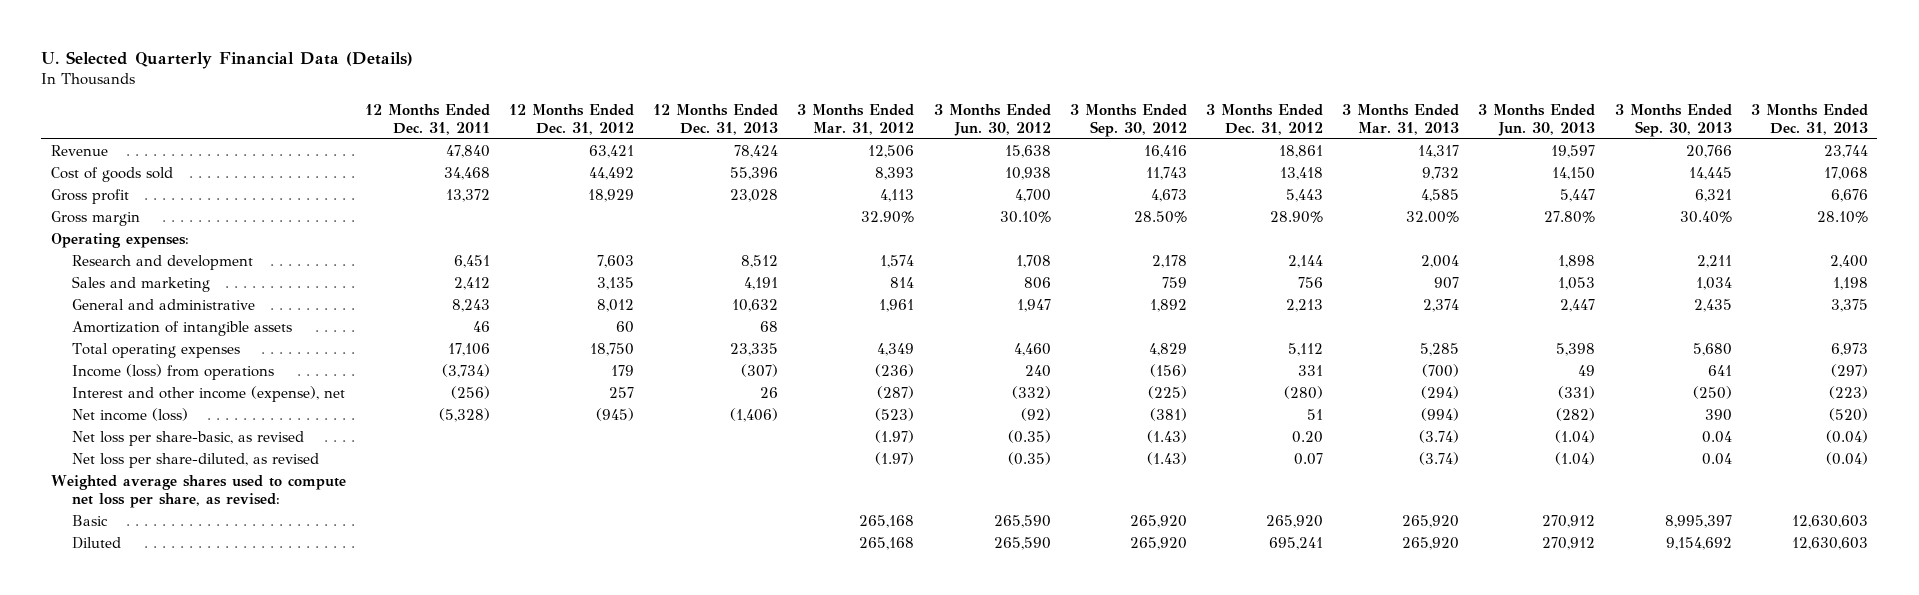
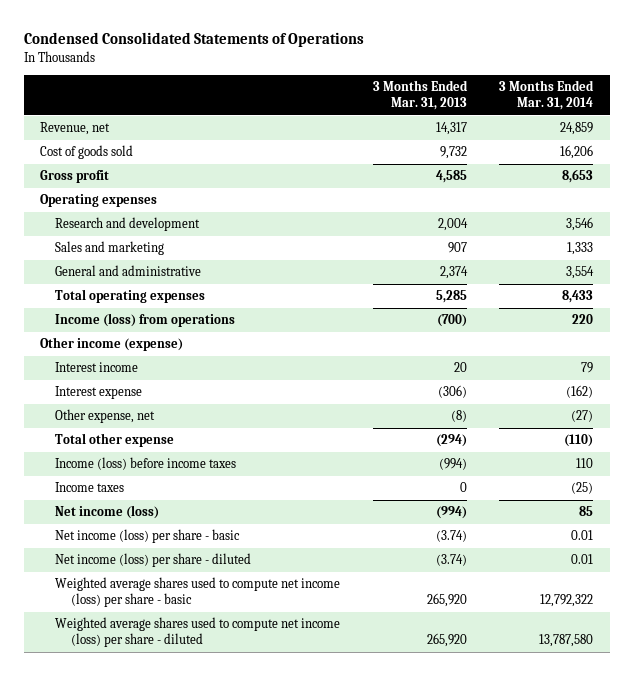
[41,51,414,70] U. Selected Quarterly Financial Data (Details) -> [23,32,364,48] Condensed Consolidated Statements of Operations
[364,103,490,135] 12 Months Ended Dec. 31, 2011 -> none
[509,103,635,135] 12 Months Ended Dec. 31, 2012 -> none
[653,103,779,135] 12 Months Ended Dec. 31, 2013 -> none
[797,103,915,135] 3 Months Ended Mar. 31, 2012 -> none
[933,103,1051,136] 3 Months Ended Jun. 30, 2012 -> none
[1069,103,1187,137] 3 Months Ended Sep. 30, 2012 -> none
[1206,103,1324,135] 3 Months Ended Dec. 31, 2012 -> none
[1478,103,1596,136] 3 Months Ended Jun. 30, 2013 -> none
[1614,103,1732,137] 3 Months Ended Sep. 30, 2013 -> none
[1750,103,1868,135] 3 Months Ended Dec. 31, 2013 -> none
none -> [499,80,595,111] 3 Months Ended Mar. 31, 2014
[50,145,108,157] Revenue -> [39,122,110,136] Revenue, net
[50,211,140,227] Gross margin -> none
[50,233,189,249] Operating expenses: -> [39,194,157,208] Operating expenses
[72,321,293,337] Amortization of intangible assets -> none
none -> [39,337,183,352] Other income (expense)
none -> [55,362,139,373] Interest income
none -> [55,386,143,400] Interest expense
[72,386,346,403] Interest and other income (expense), net -> [55,409,156,424] Other expense, net
[1421,386,1460,400] (294) -> [450,410,467,423] (8)
none -> [55,433,175,448] Total other expense
none -> [55,457,237,471] Income (loss) before income taxes
none -> [55,482,125,493] Income taxes
[50,475,346,509] Weighted average shares used to compute net loss per share, as revised: -> none
[72,431,305,447] Net loss per share-basic, as revised -> [55,529,241,544] Net income (loss) per share - basic
[72,453,320,469] Net loss per share-diluted, as revised -> [55,553,252,568] Net income (loss) per share - diluted
[72,515,109,527] Basic -> [55,577,341,608] Weighted average shares used to compute net income (loss) per share - basic
[72,537,122,550] Diluted -> [55,617,341,648] Weighted average shares used to compute net income (loss) per share - diluted

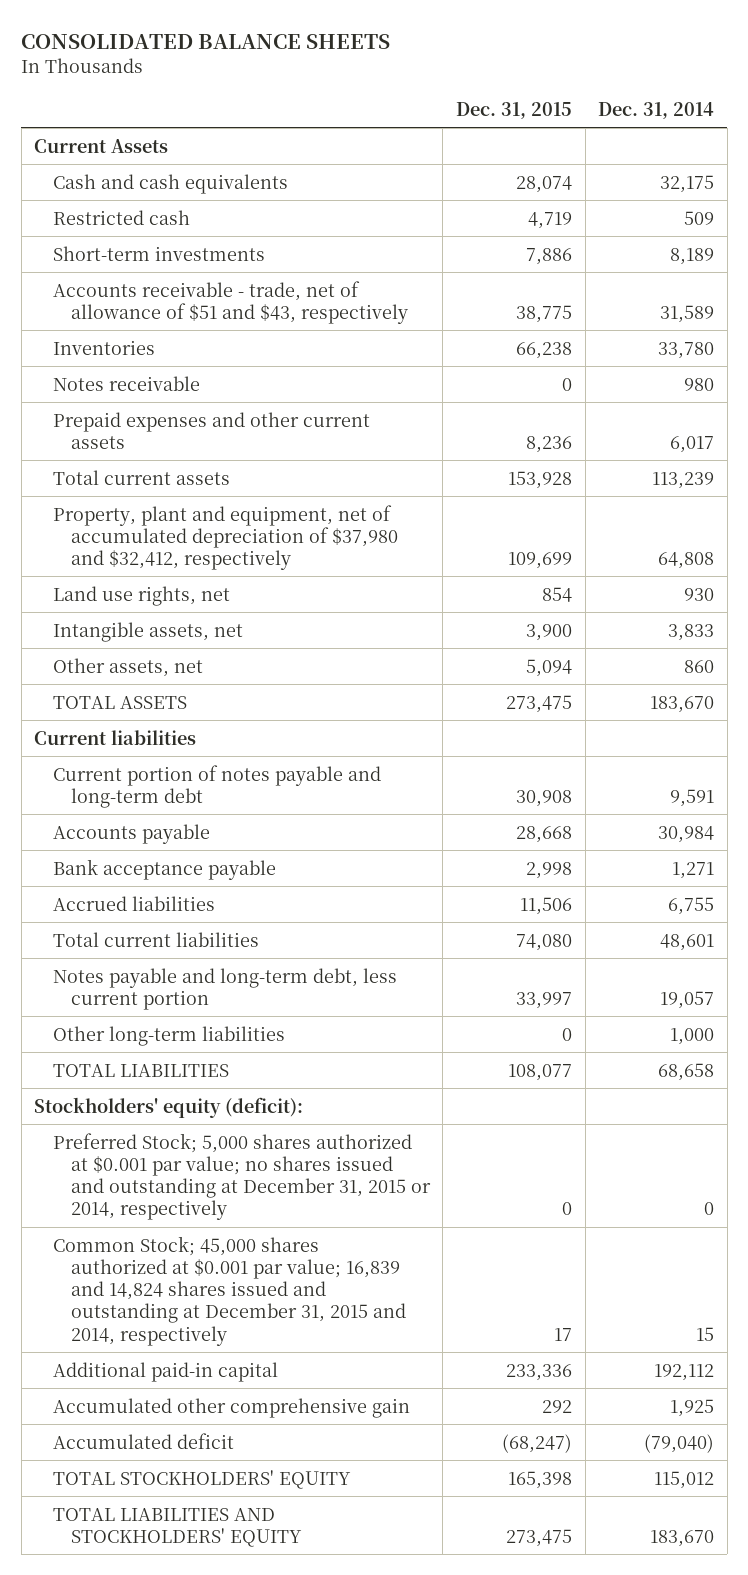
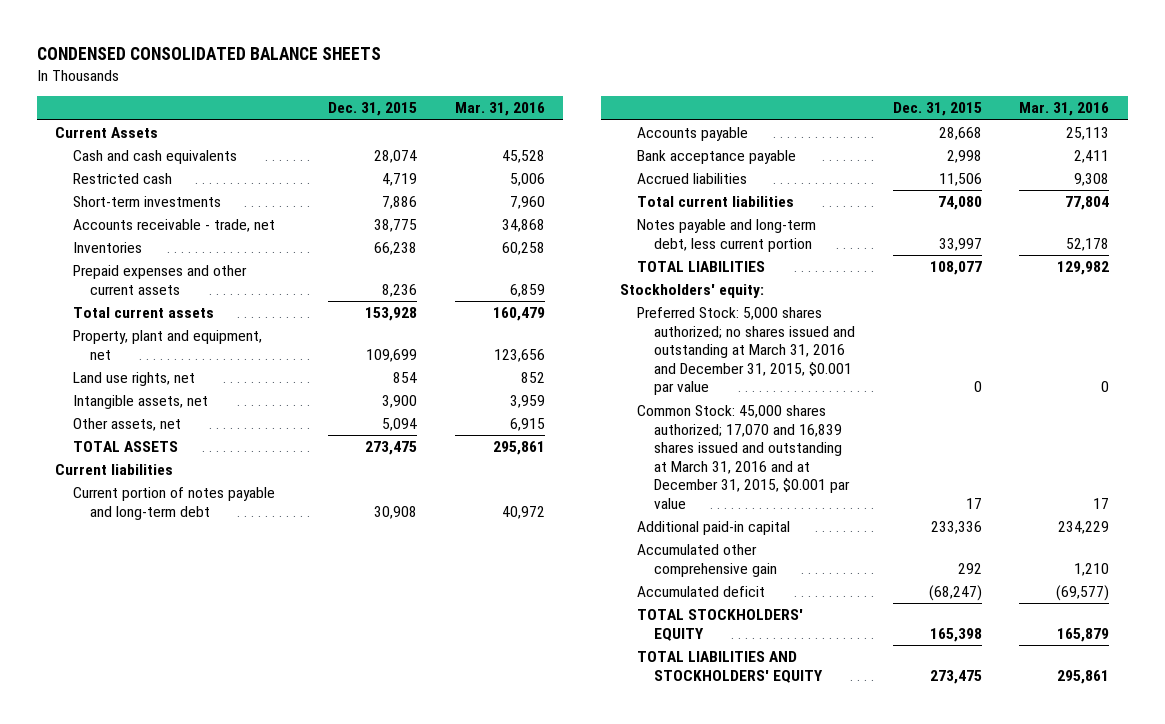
[21,34,391,50] CONSOLIDATED BALANCE SHEETS -> [36,47,381,61] CONDENSED CONSOLIDATED BALANCE SHEETS
[598,102,715,120] Dec. 31, 2014 -> none
none -> [454,102,545,117] Mar. 31, 2016
[52,280,408,324] Accounts receivable - trade, net of allowance of $51 and $43, respectively -> [72,219,275,233] Accounts receivable - trade, net
[52,375,200,391] Notes receivable -> none
[52,504,398,571] Property, plant and equipment, net of accumulated depreciation of $37,980 and $32,412, respectively -> [72,330,262,360] Property, plant and equipment, net
[52,1025,285,1046] Other long-term liabilities -> none
[34,1096,304,1118] Stockholders' equity (deficit): -> [619,284,764,299] Stockholders' equity:
[52,1132,431,1221] Preferred Stock; 5,000 shares authorized at $0.001 par value; no shares issued and outstanding at December 31, 2015 or 2014, respectively -> [637,307,856,396] Preferred Stock: 5,000 shares authorized; no shares issued and outstanding at March 31, 2016 and December 31, 2015, $0.001 par value
[52,1235,406,1346] Common Stock; 45,000 shares authorized at $0.001 par value; 16,839 and 14,824 shares issued and outstanding at December 31, 2015 and 2014, respectively -> [637,405,851,510] Common Stock: 45,000 shares authorized; 17,070 and 16,839 shares issued and outstanding at March 31, 2016 and at December 31, 2015, $0.001 par value

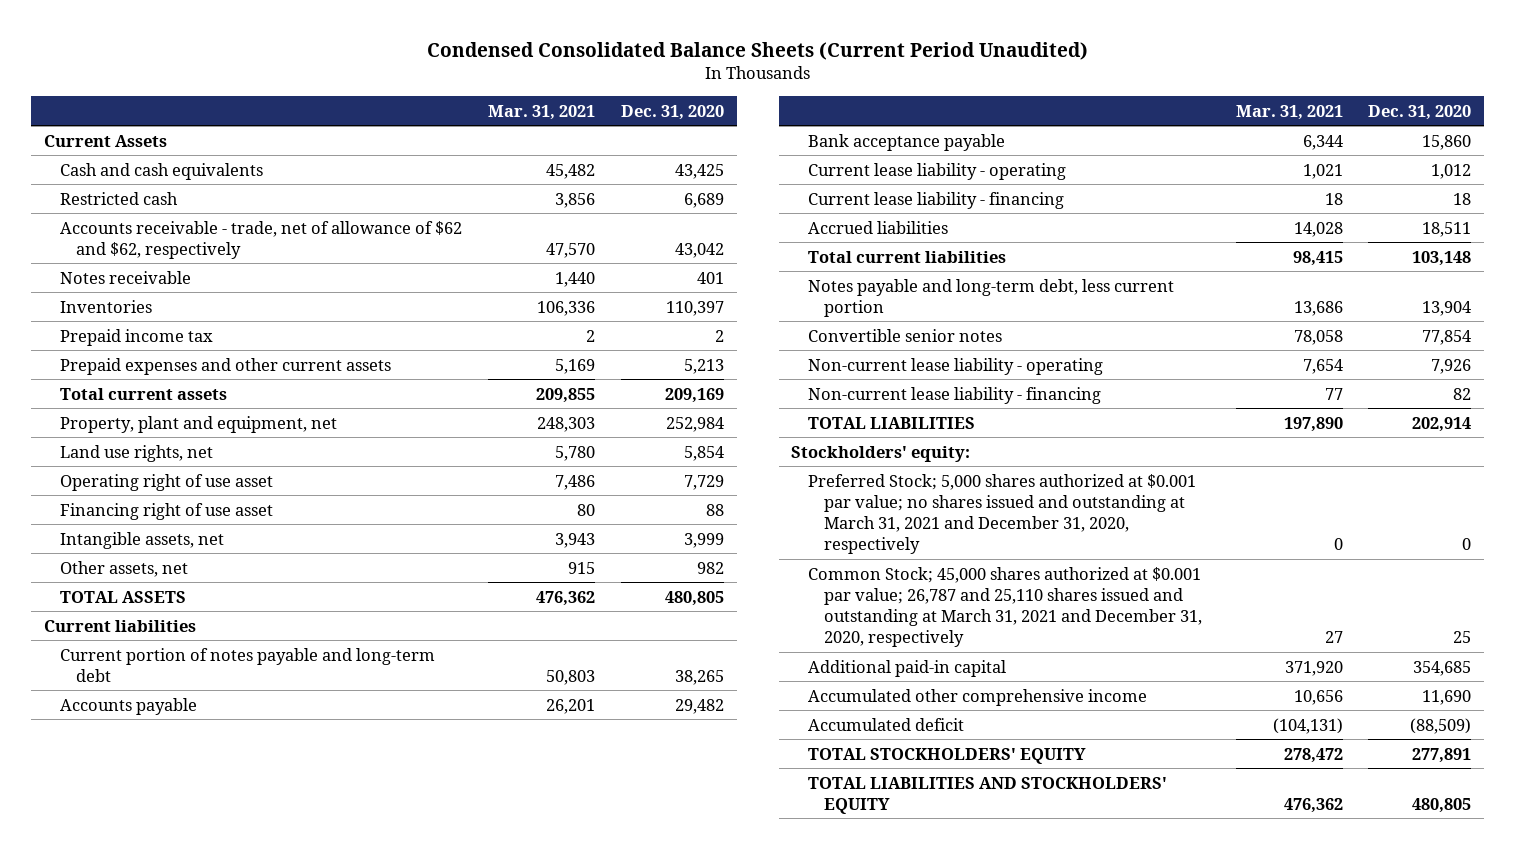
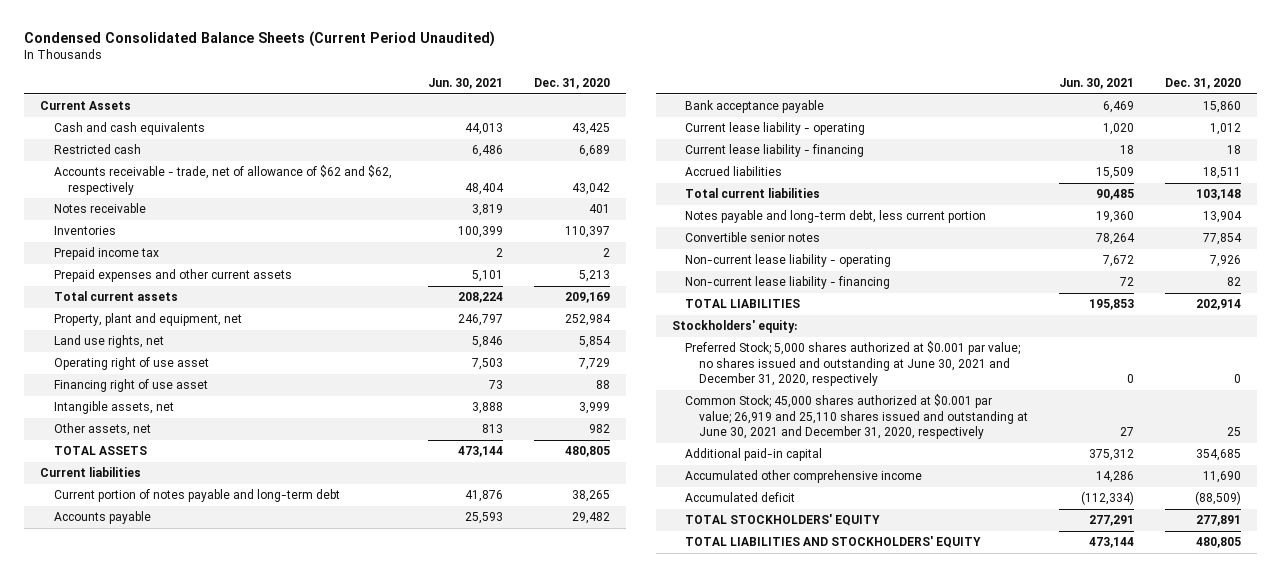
[488,104,596,120] Mar. 31, 2021 -> none
none -> [427,77,503,89] Jun. 30, 2021
[807,473,1196,555] Preferred Stock; 5,000 shares authorized at $0.001 par value; no shares issued and outstanding at March 31, 2021 and December 31, 2020, respectively -> [685,341,1021,386] Preferred Stock; 5,000 shares authorized at $0.001 par value; no shares issued and outstanding at June 30, 2021 and December 31, 2020, respectively
[807,566,1202,648] Common Stock; 45,000 shares authorized at $0.001 par value; 26,787 and 25,110 shares issued and outstanding at March 31, 2021 and December 31, 2020, respectively -> [685,394,1028,439] Common Stock; 45,000 shares authorized at $0.001 par value; 26,919 and 25,110 shares issued and outstanding at June 30, 2021 and December 31, 2020, respectively

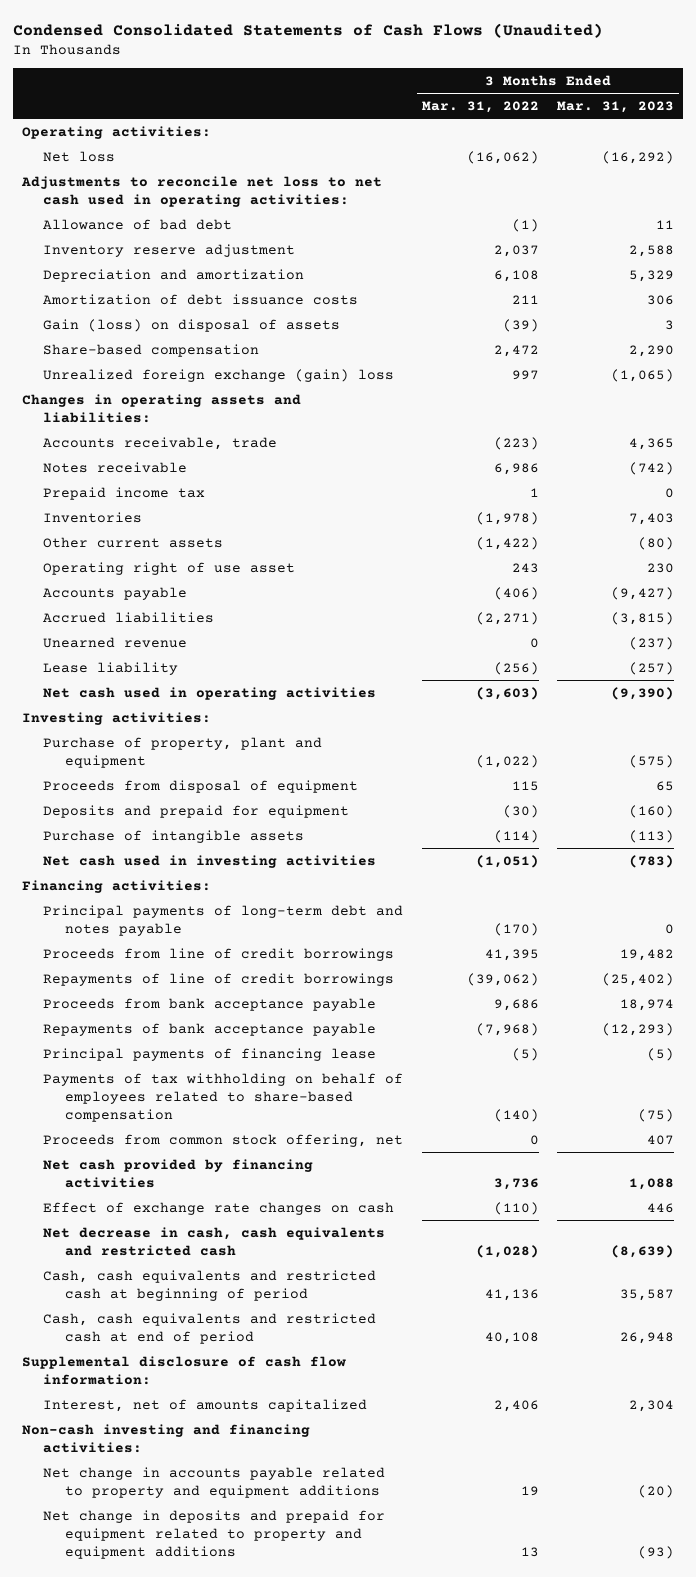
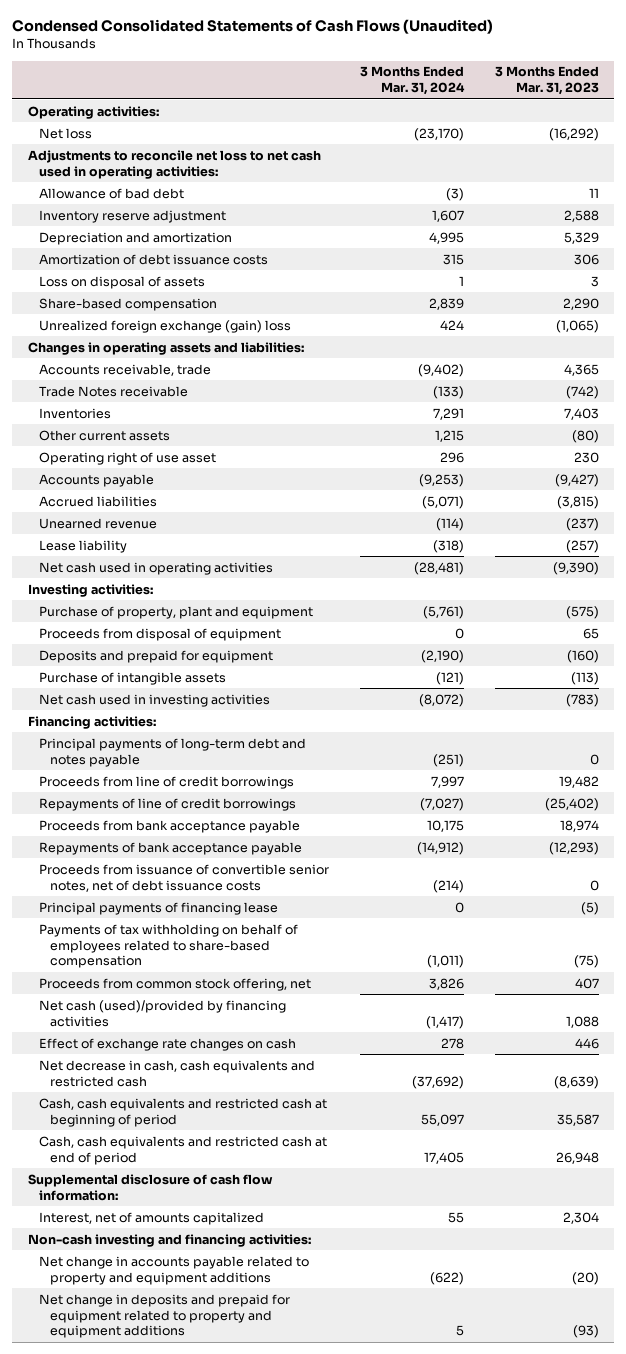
[421,100,539,113] Mar. 31, 2022 -> none
none -> [359,66,465,96] 3 Months Ended Mar. 31, 2024
[43,318,341,332] Gain (loss) on disposal of assets -> [38,275,205,289] Loss on disposal of assets
[43,486,206,500] Prepaid income tax -> none
[43,461,188,473] Notes receivable -> [38,385,188,397] Trade Notes receivable
none -> [38,863,329,892] Proceeds from issuance of convertible senior notes, net of debt issuance costs
[43,1158,314,1188] Net cash provided by financing activities -> [38,999,286,1027] Net cash (used)/provided by financing activities

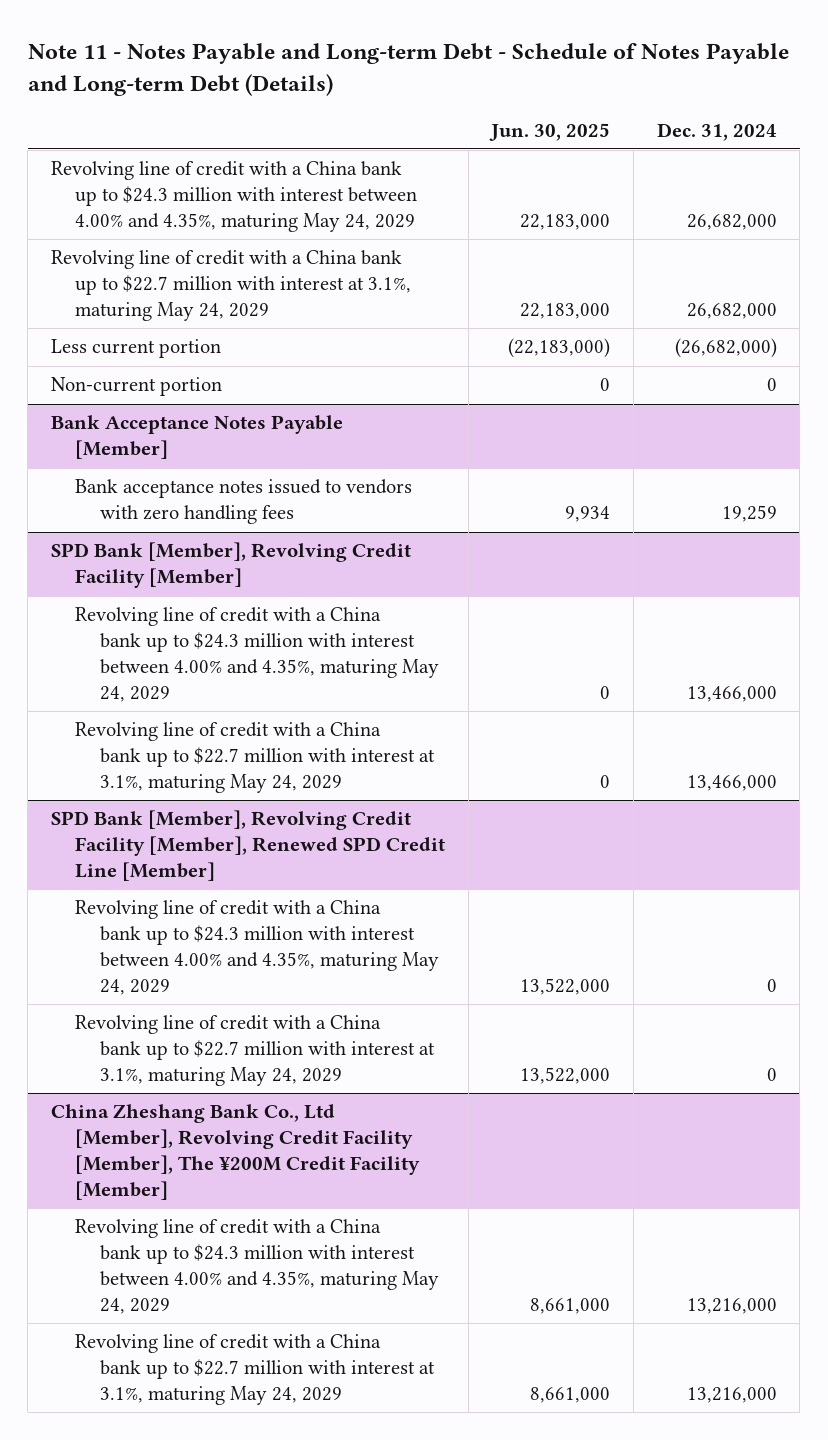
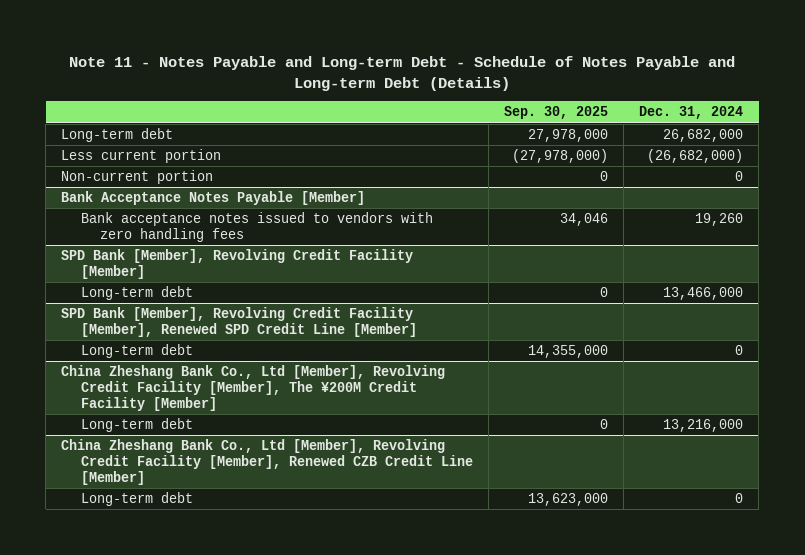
[489,122,611,141] Jun. 30, 2025 -> none
none -> [503,106,608,120] Sep. 30, 2025
[50,250,412,322] Revolving line of credit with a China bank up to $22.7 million with interest at 3.1%, maturing May 24, 2029 -> none
[50,161,418,233] Revolving line of credit with a China bank up to $24.3 million with interest between 4.00% and 4.35%, maturing May 24, 2029 -> [61,128,174,143] Long-term debt
[721,505,777,523] 19,259 -> [695,213,744,227] 19,260
[75,722,435,794] Revolving line of credit with a China bank up to $22.7 million with interest at 3.1%, maturing May 24, 2029 -> none
[75,607,439,703] Revolving line of credit with a China bank up to $24.3 million with interest between 4.00% and 4.35%, maturing May 24, 2029 -> [80,286,193,301] Long-term debt
[75,1015,435,1087] Revolving line of credit with a China bank up to $22.7 million with interest at 3.1%, maturing May 24, 2029 -> none
[75,900,439,996] Revolving line of credit with a China bank up to $24.3 million with interest between 4.00% and 4.35%, maturing May 24, 2029 -> [80,344,193,359] Long-term debt
[75,1334,435,1406] Revolving line of credit with a China bank up to $22.7 million with interest at 3.1%, maturing May 24, 2029 -> none
[75,1219,439,1315] Revolving line of credit with a China bank up to $24.3 million with interest between 4.00% and 4.35%, maturing May 24, 2029 -> [80,418,193,433] Long-term debt
none -> [61,439,473,485] China Zheshang Bank Co., Ltd [Member], Revolving Credit Facility [Member], Renewed CZB Credit Line [Member]
none -> [80,492,193,507] Long-term debt

